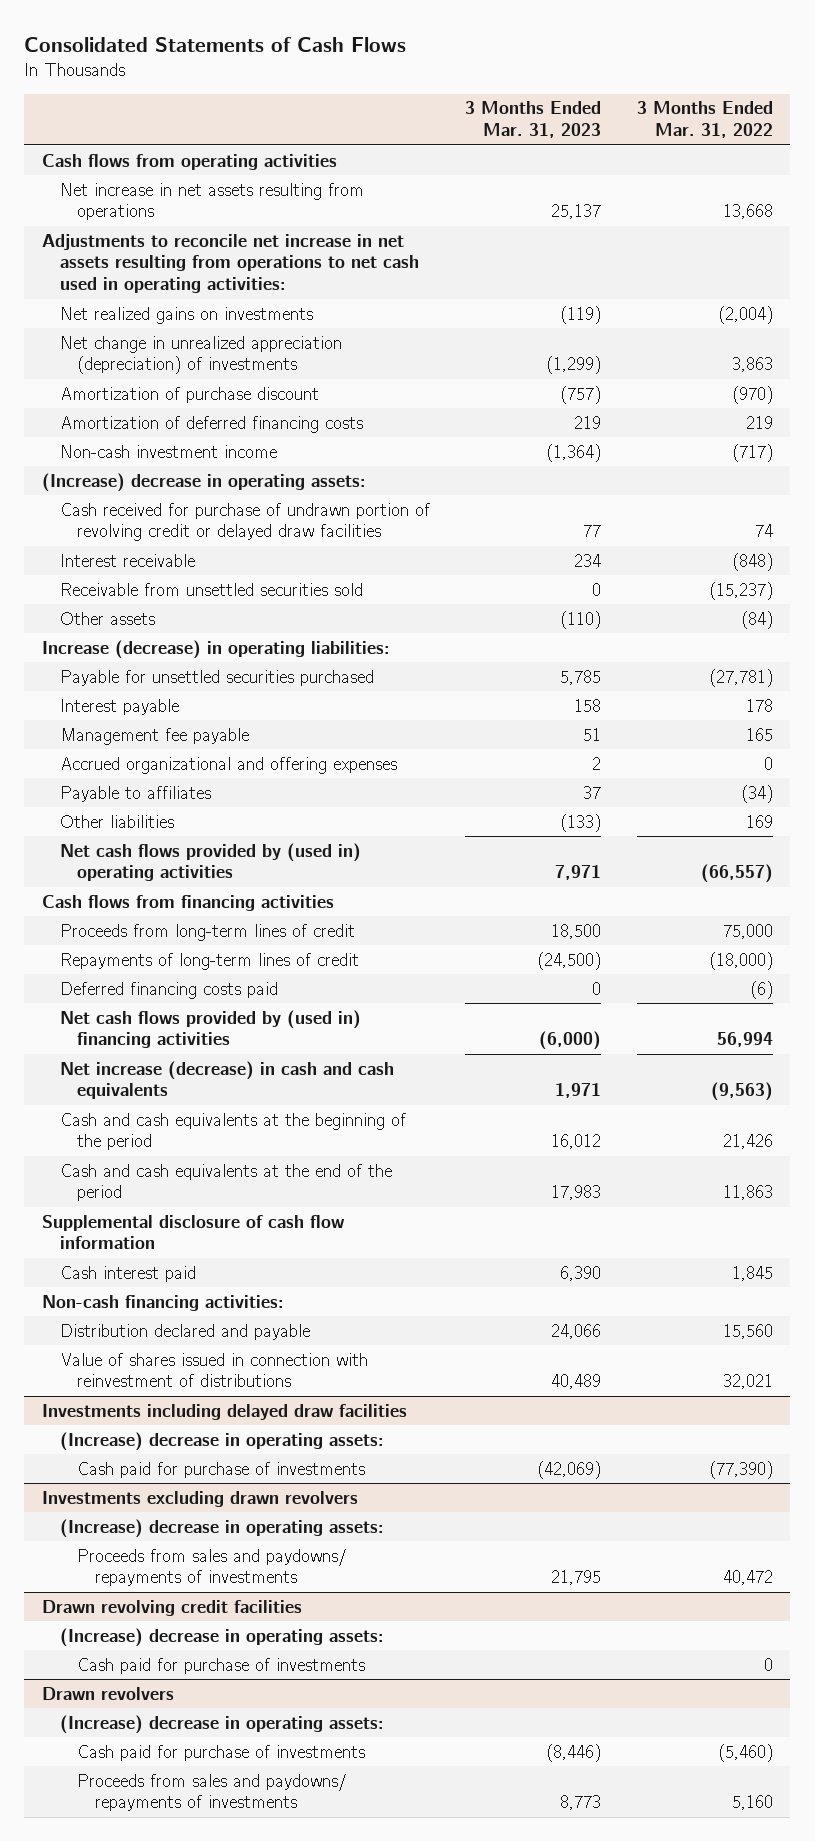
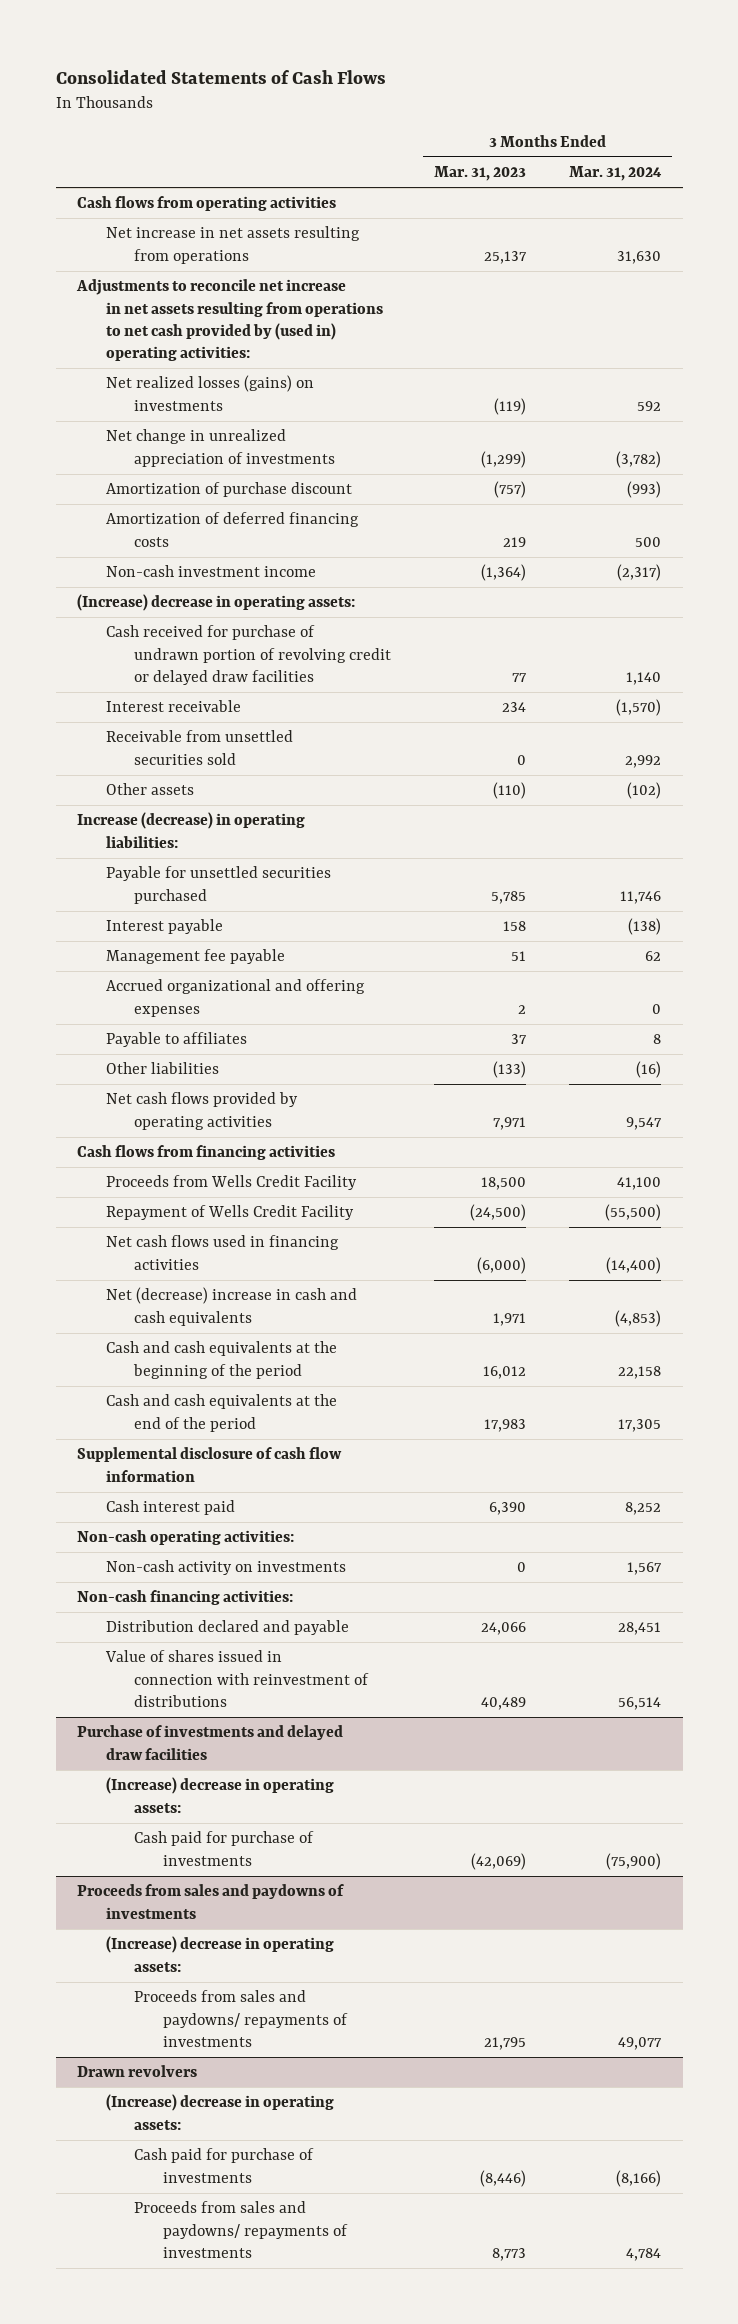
[636,101,773,139] 3 Months Ended Mar. 31, 2022 -> none
none -> [569,166,663,182] Mar. 31, 2024
[42,233,419,294] Adjustments to reconcile net increase in net assets resulting from operations to net cash used in operating activities: -> [76,279,383,362] Adjustments to reconcile net increase in net assets resulting from operations to net cash provided by (used in) operating activities:
[59,306,313,324] Net realized gains on investments -> [105,375,314,411] Net realized losses (gains) on investments
[59,335,342,375] Net change in unrealized appreciation (depreciation) of investments -> [105,429,336,467] Net change in unrealized appreciation of investments
[59,842,361,882] Net cash flows provided by (used in) operating activities -> [105,1092,298,1130] Net cash flows provided by operating activities
[59,981,278,999] Deferred financing costs paid -> none
[59,923,355,941] Proceeds from long-term lines of credit -> [105,1175,357,1191] Proceeds from Wells Credit Facility
[59,952,359,970] Repayments of long-term lines of credit -> [105,1205,354,1221] Repayment of Wells Credit Facility
[59,1009,361,1049] Net cash flows provided by (used in) financing activities -> [105,1235,339,1270] Net cash flows used in financing activities
[59,1060,394,1100] Net increase (decrease) in cash and cash equivalents -> [105,1287,357,1326] Net (decrease) increase in cash and cash equivalents
none -> [77,1530,295,1546] Non-cash operating activities:
none -> [105,1560,346,1576] Non-cash activity on investments
[42,1403,408,1420] Investments including delayed draw facilities -> [77,1725,344,1760] Purchase of investments and delayed draw facilities
[42,1490,359,1507] Investments excluding drawn revolvers -> [77,1884,345,1919] Proceeds from sales and paydowns of investments
[42,1599,303,1616] Drawn revolving credit facilities -> none
[59,1627,384,1647] (Increase) decrease in operating assets: -> none
[77,1657,366,1674] Cash paid for purchase of investments -> none

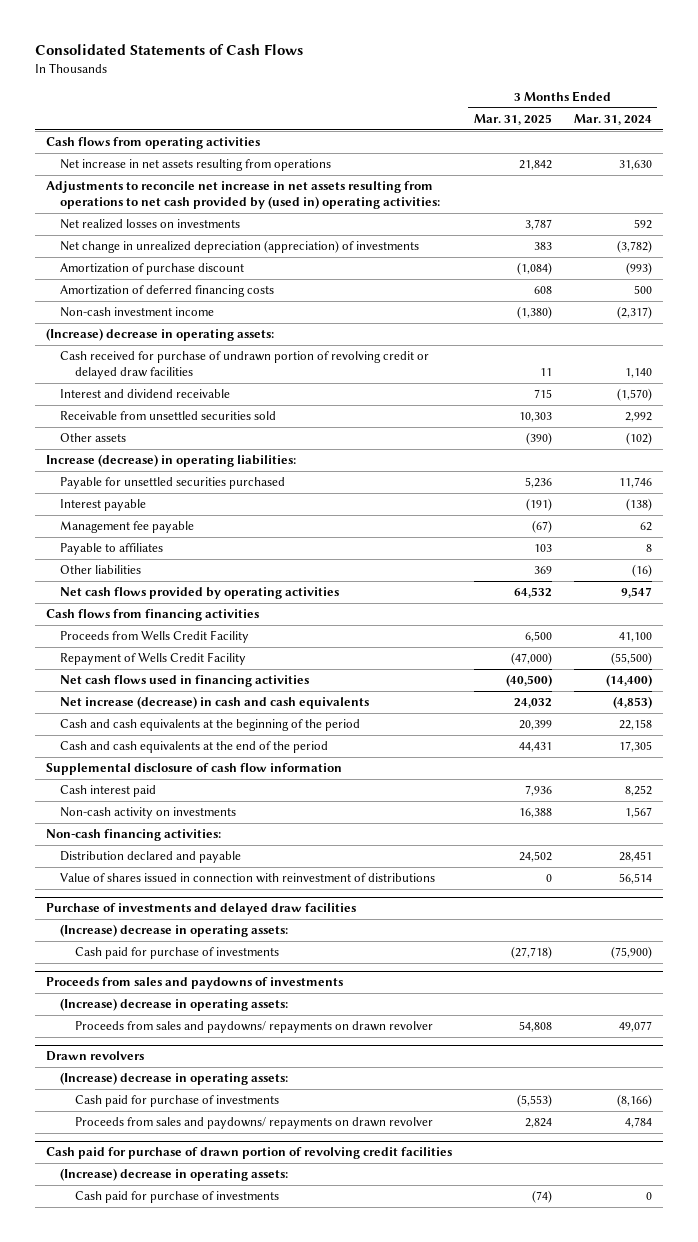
[434,166,527,182] Mar. 31, 2023 -> none
none -> [473,113,552,125] Mar. 31, 2025
[105,375,314,411] Net realized losses (gains) on investments -> [60,219,241,230] Net realized losses on investments
[105,429,336,467] Net change in unrealized appreciation of investments -> [60,240,420,254] Net change in unrealized depreciation (appreciation) of investments
[105,700,241,713] Interest receivable -> [60,389,231,399] Interest and dividend receivable
[105,979,365,1017] Accrued organizational and offering expenses -> none
[105,1287,357,1326] Net (decrease) increase in cash and cash equivalents -> [60,696,370,710] Net increase (decrease) in cash and cash equivalents
[77,1530,295,1546] Non-cash operating activities: -> none
[134,1990,348,2048] Proceeds from sales and paydowns/ repayments of investments -> [74,1021,433,1034] Proceeds from sales and paydowns/ repayments on drawn revolver
[134,2201,348,2259] Proceeds from sales and paydowns/ repayments of investments -> [74,1117,433,1130] Proceeds from sales and paydowns/ repayments on drawn revolver
none -> [45,1147,452,1160] Cash paid for purchase of drawn portion of revolving credit facilities
none -> [60,1168,289,1182] (Increase) decrease in operating assets:
none -> [74,1191,279,1204] Cash paid for purchase of investments

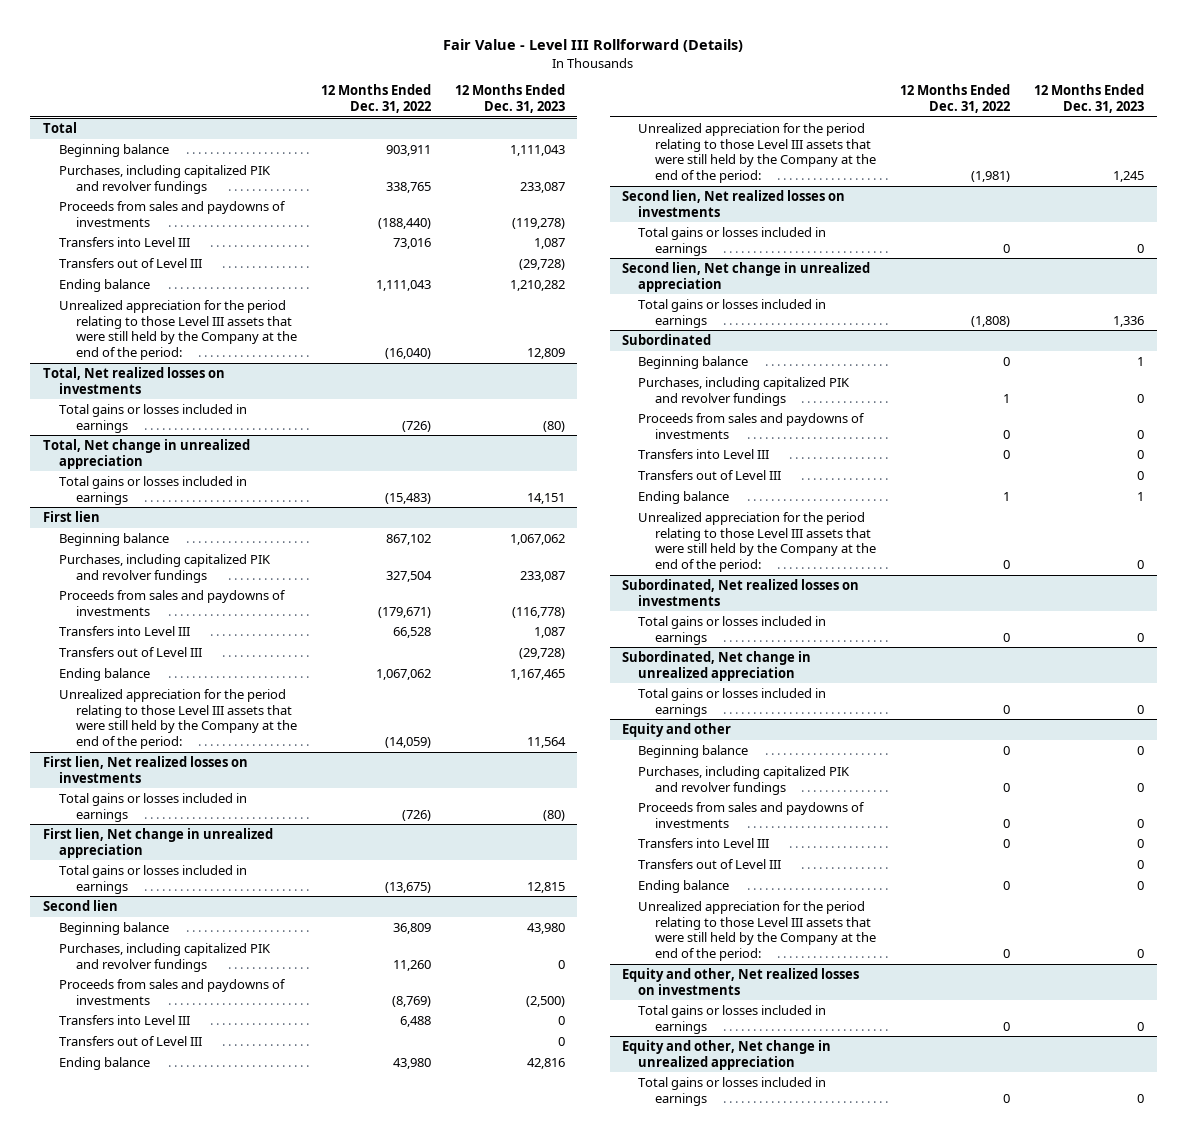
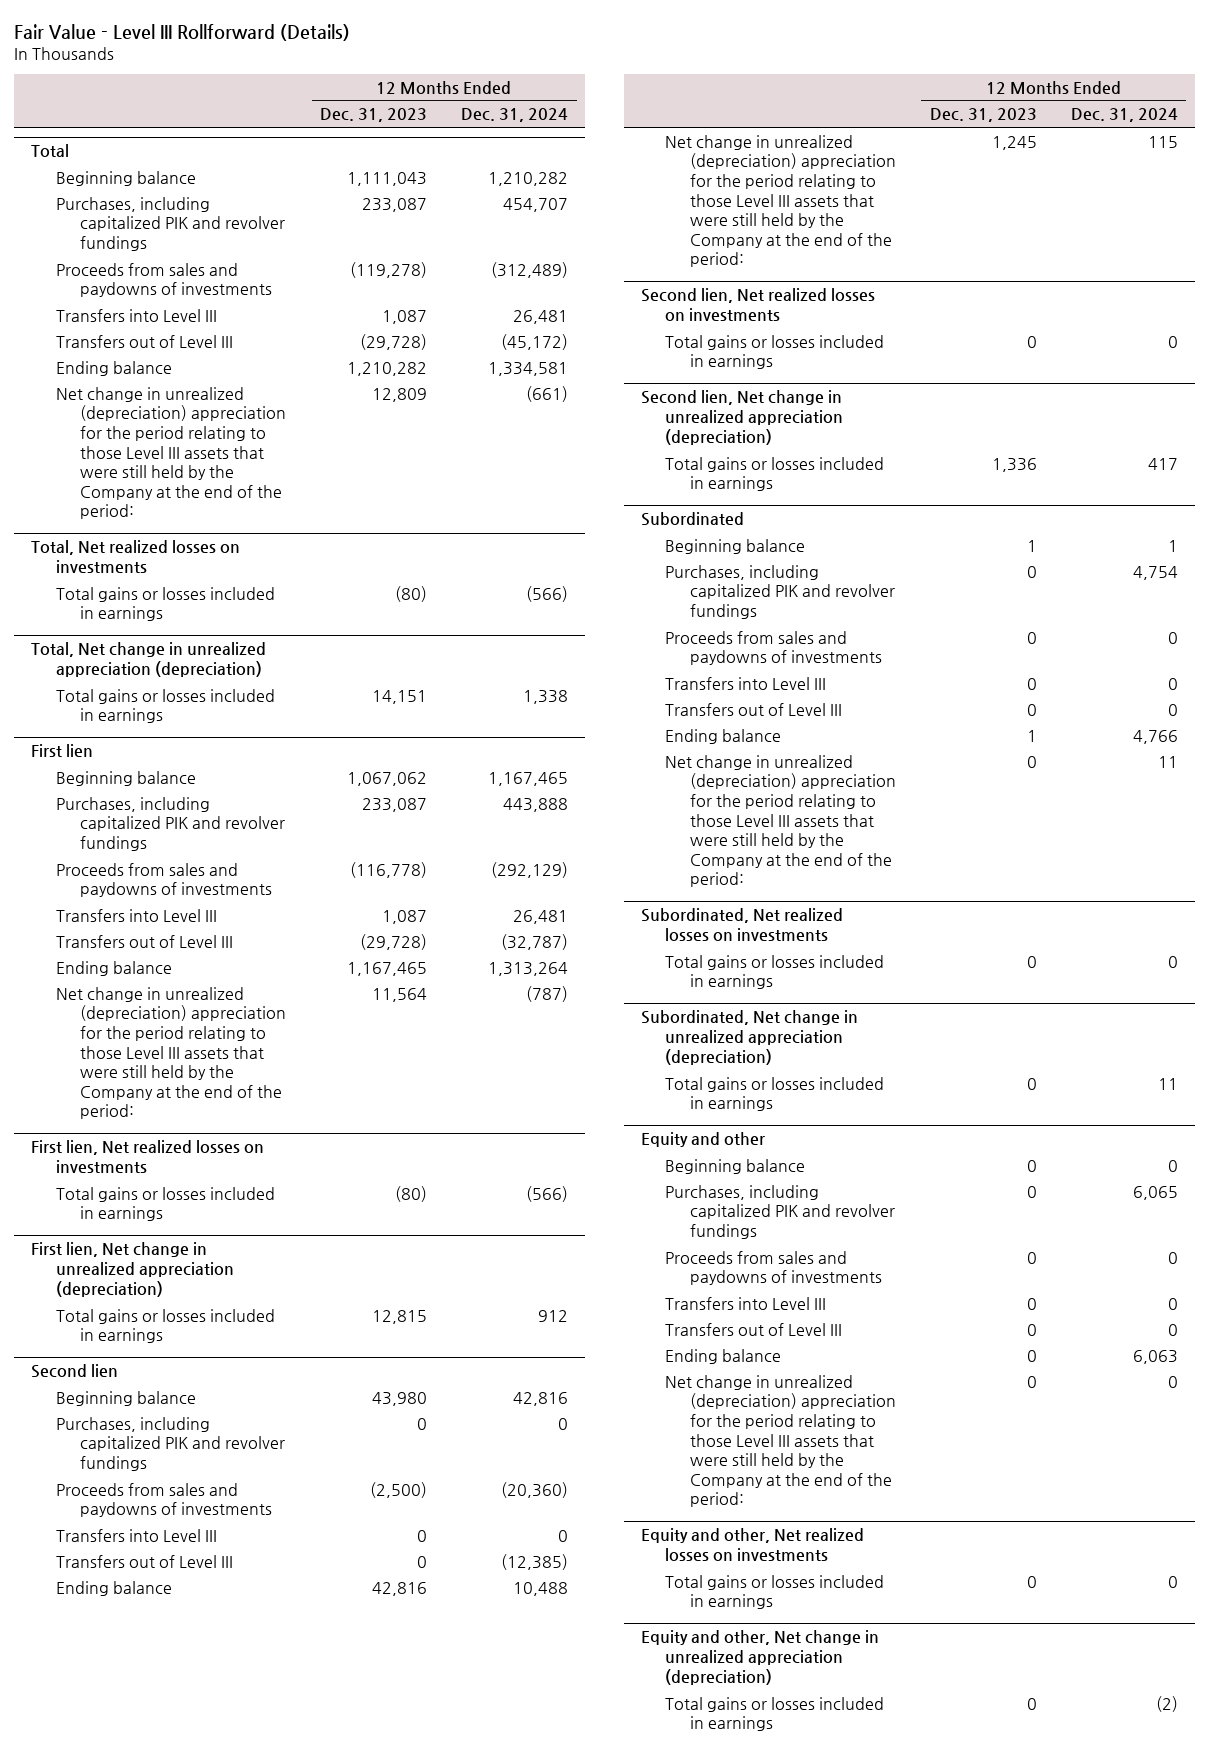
[321,84,432,113] 12 Months Ended Dec. 31, 2022 -> none
none -> [461,108,569,123] Dec. 31, 2024
[59,300,297,360] Unrealized appreciation for the period relating to those Level III assets that were still held by the Company at the end of the period: -> [55,386,287,520] Net change in unrealized (depreciation) appreciation for the period relating to those Level III assets that were still held by the Company at the end of the period:
[42,439,250,469] Total, Net change in unrealized appreciation -> [31,642,267,678] Total, Net change in unrealized appreciation (depreciation)
[59,689,297,749] Unrealized appreciation for the period relating to those Level III assets that were still held by the Company at the end of the period: -> [55,986,287,1120] Net change in unrealized (depreciation) appreciation for the period relating to those Level III assets that were still held by the Company at the end of the period:
[42,828,273,858] First lien, Net change in unrealized appreciation -> [31,1242,234,1297] First lien, Net change in unrealized appreciation (depreciation)
[638,123,876,183] Unrealized appreciation for the period relating to those Level III assets that were still held by the Company at the end of the period: -> [665,134,896,268] Net change in unrealized (depreciation) appreciation for the period relating to those Level III assets that were still held by the Company at the end of the period:
[621,262,870,292] Second lien, Net change in unrealized appreciation -> [640,390,844,445] Second lien, Net change in unrealized appreciation (depreciation)
[638,512,876,572] Unrealized appreciation for the period relating to those Level III assets that were still held by the Company at the end of the period: -> [665,754,896,888] Net change in unrealized (depreciation) appreciation for the period relating to those Level III assets that were still held by the Company at the end of the period:
[621,651,811,681] Subordinated, Net change in unrealized appreciation -> [640,1010,858,1065] Subordinated, Net change in unrealized appreciation (depreciation)
[638,901,876,961] Unrealized appreciation for the period relating to those Level III assets that were still held by the Company at the end of the period: -> [665,1374,896,1508] Net change in unrealized (depreciation) appreciation for the period relating to those Level III assets that were still held by the Company at the end of the period:
[621,1040,831,1070] Equity and other, Net change in unrealized appreciation -> [640,1630,879,1685] Equity and other, Net change in unrealized appreciation (depreciation)

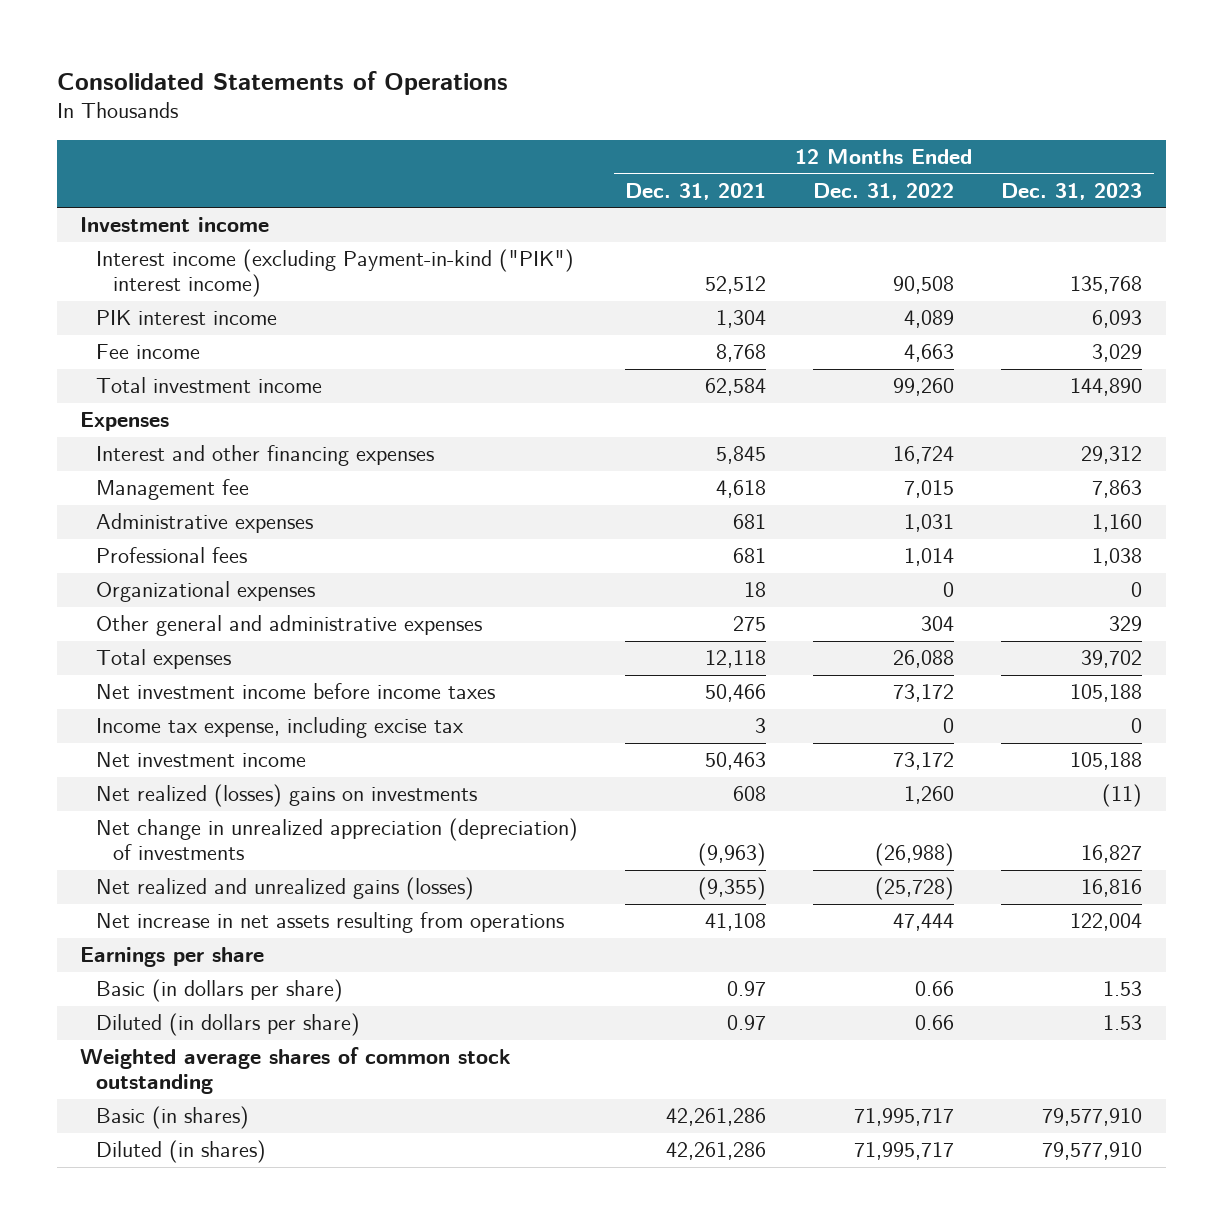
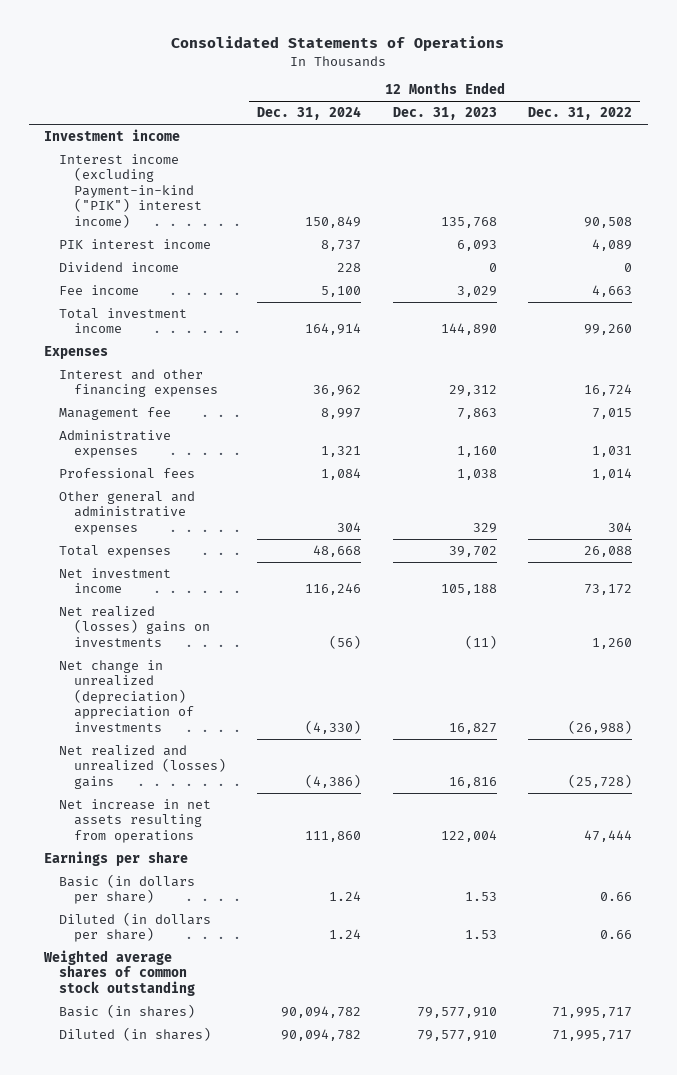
[625,182,767,200] Dec. 31, 2021 -> none
none -> [257,106,362,121] Dec. 31, 2024
none -> [59,261,180,272] Dividend income
[96,581,316,603] Organizational expenses -> none
[96,683,496,700] Net investment income before income taxes -> none
[96,717,465,739] Income tax expense, including excise tax -> none
[96,818,579,861] Net change in unrealized appreciation (depreciation) of investments -> [59,659,194,732] Net change in unrealized (depreciation) appreciation of investments
[96,877,475,901] Net realized and unrealized gains (losses) -> [59,744,226,789] Net realized and unrealized (losses) gains

